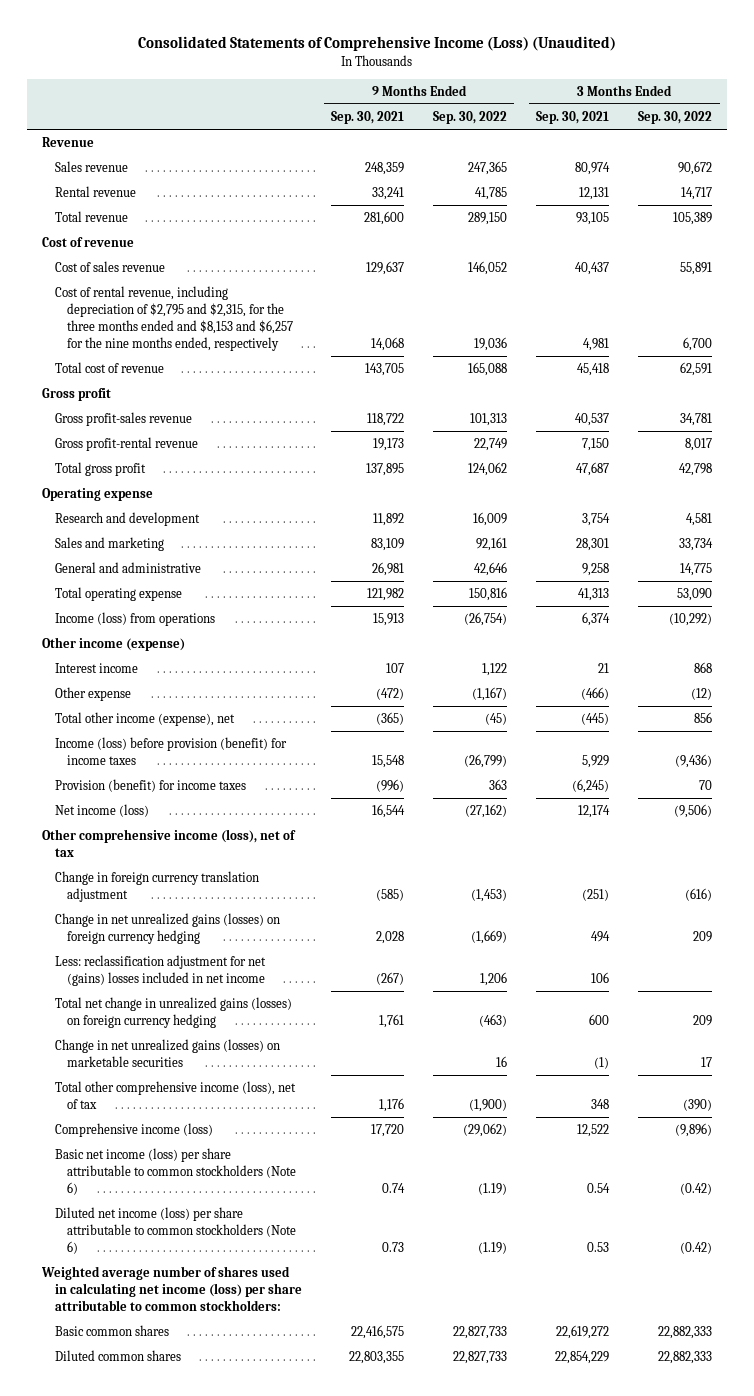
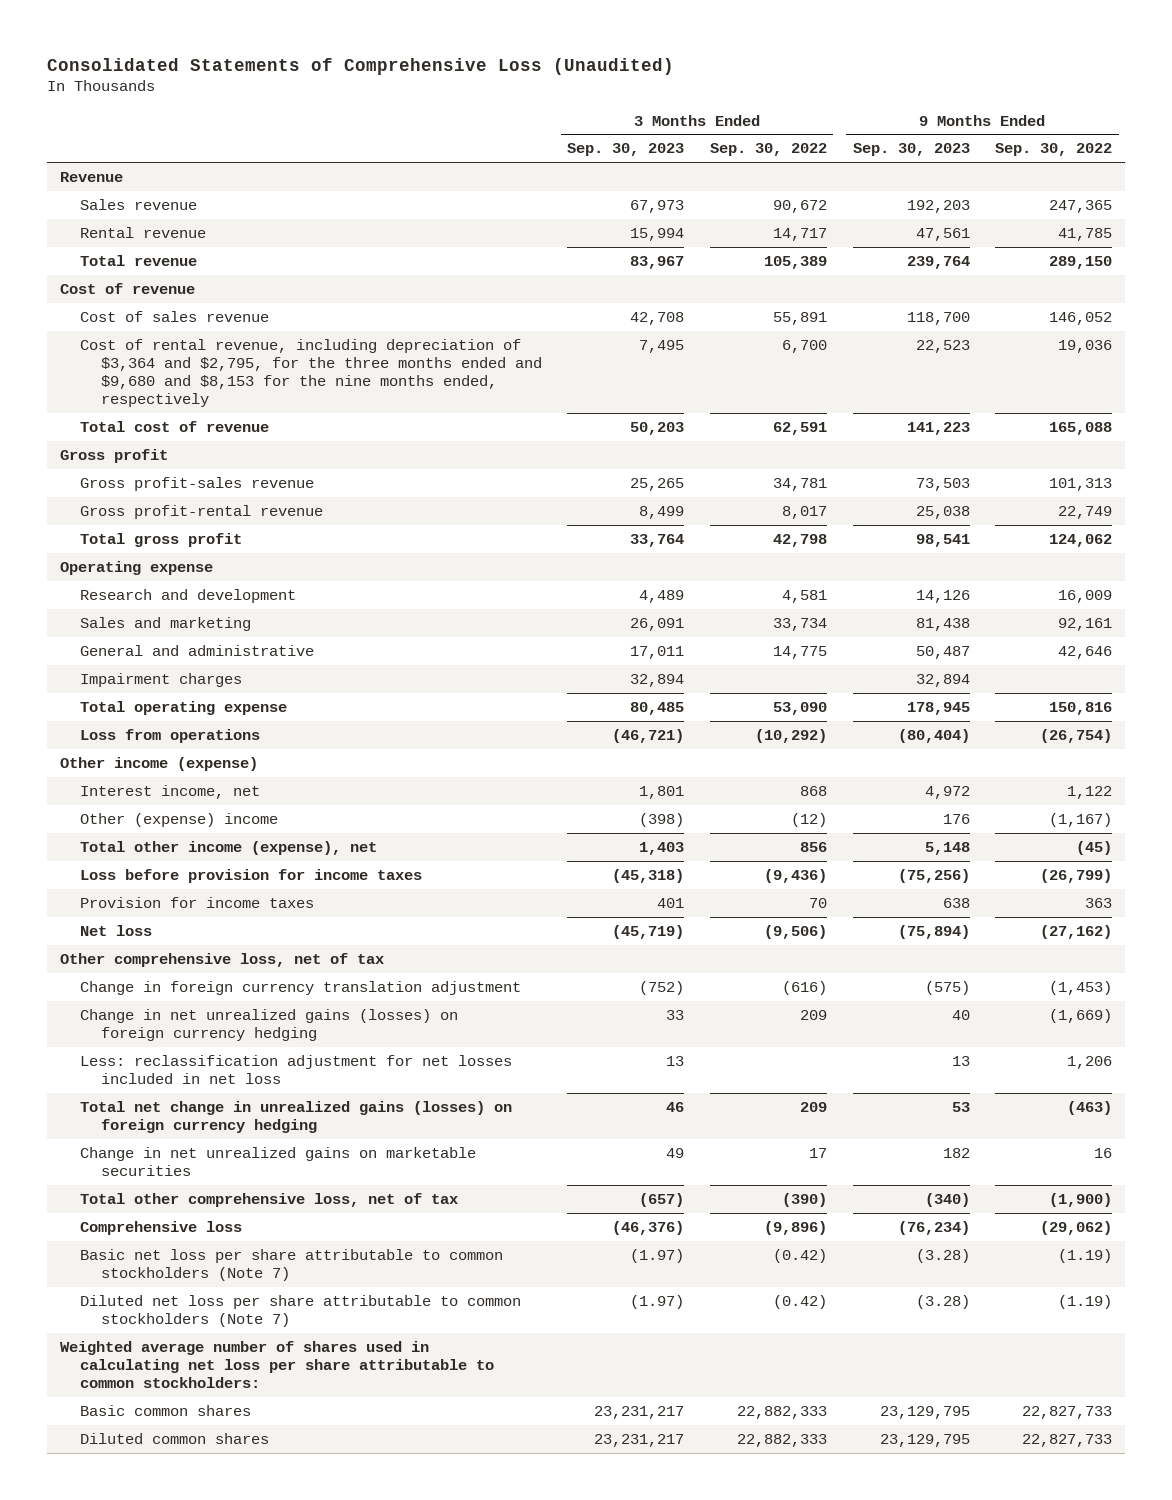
[138,35,617,51] Consolidated Statements of Comprehensive Income (Loss) (Unaudited) -> [46,57,674,75] Consolidated Statements of Comprehensive Loss (Unaudited)
[330,110,404,124] Sep. 30, 2021 -> none
[536,110,610,124] Sep. 30, 2021 -> none
none -> [567,143,685,157] Sep. 30, 2023
none -> [852,143,970,157] Sep. 30, 2023
[54,286,294,352] Cost of rental revenue, including depreciation of $2,795 and $2,315, for the three months ended and $8,153 and $6,257 for the nine months ended, respectively -> [80,338,542,408] Cost of rental revenue, including depreciation of $3,364 and $2,795, for the three months ended and $9,680 and $8,153 for the nine months ended, respectively
none -> [80,672,243,687] Impairment charges
[54,612,215,627] Income (loss) from operations -> [80,728,261,743] Loss from operations
[54,663,138,674] Interest income -> [80,784,261,799] Interest income, net
[54,687,131,702] Other expense -> [80,812,279,827] Other (expense) income
[54,737,287,766] Income (loss) before provision (benefit) for income taxes -> [80,868,423,883] Loss before provision for income taxes
[54,779,246,793] Provision (benefit) for income taxes -> [80,896,315,908] Provision for income taxes
[54,804,149,818] Net income (loss) -> [80,924,153,936] Net loss
[41,829,296,858] Other comprehensive income (loss), net of tax -> [59,952,384,967] Other comprehensive loss, net of tax
[54,955,266,987] Less: reclassification adjustment for net (gains) losses included in net income -> [80,1054,513,1084] Less: reclassification adjustment for net losses included in net loss
[54,1039,280,1068] Change in net unrealized gains (losses) on marketable securities -> [80,1146,477,1176] Change in net unrealized gains on marketable securities
[54,1081,296,1110] Total other comprehensive income (loss), net of tax -> [80,1192,459,1207] Total other comprehensive loss, net of tax
[54,1123,213,1138] Comprehensive income (loss) -> [80,1220,243,1235] Comprehensive loss
[54,1148,297,1196] Basic net income (loss) per share attributable to common stockholders (Note 6) -> [80,1248,504,1281] Basic net loss per share attributable to common stockholders (Note 7)
[54,1207,297,1255] Diluted net income (loss) per share attributable to common stockholders (Note 6) -> [80,1294,522,1327] Diluted net loss per share attributable to common stockholders (Note 7)
[40,1266,302,1312] Weighted average number of shares used in calculating net income (loss) per share attributable to common stockholders: -> [59,1340,495,1389] Weighted average number of shares used in calculating net loss per share attributable to common stockholders:

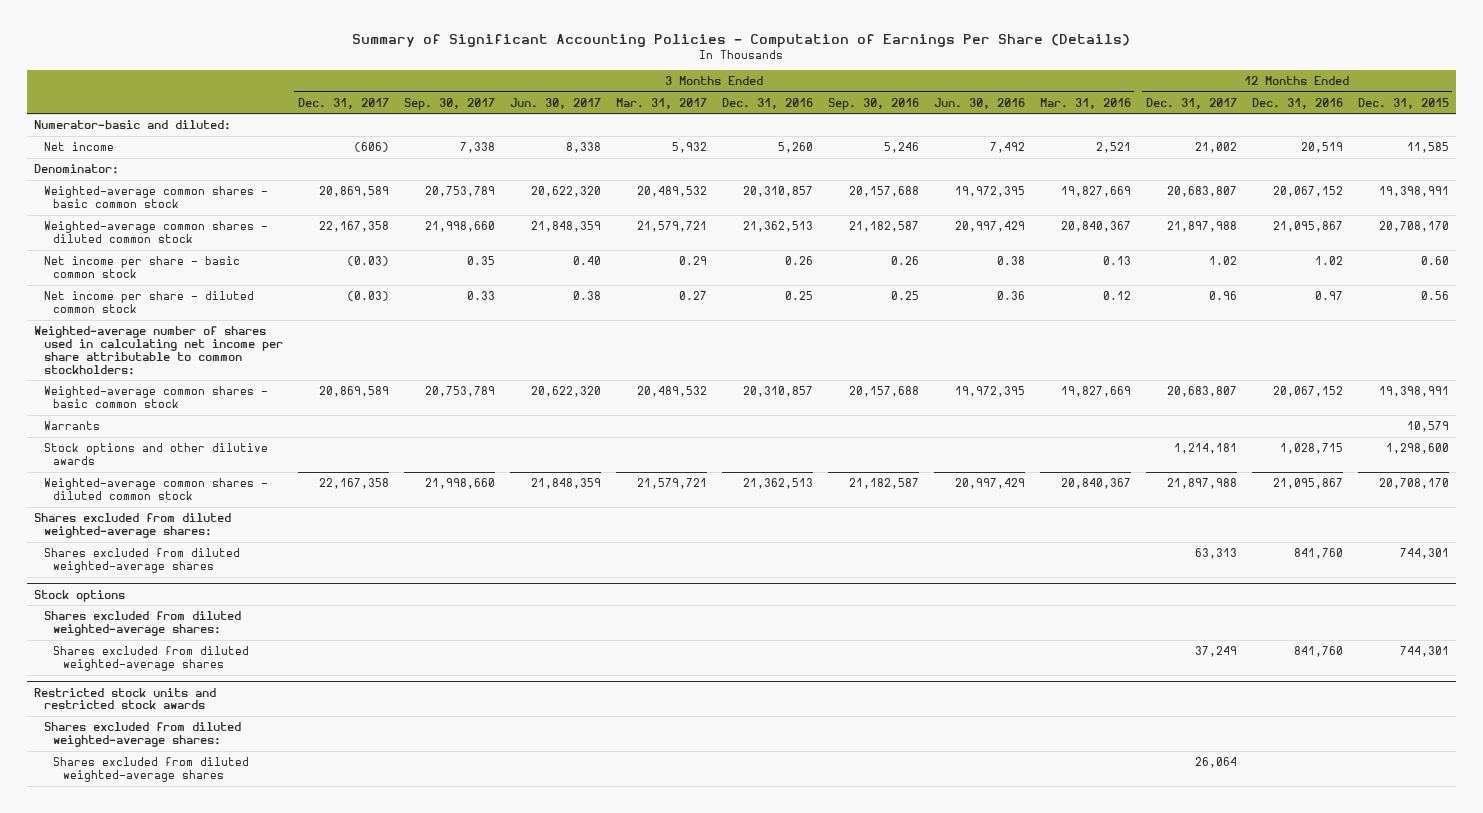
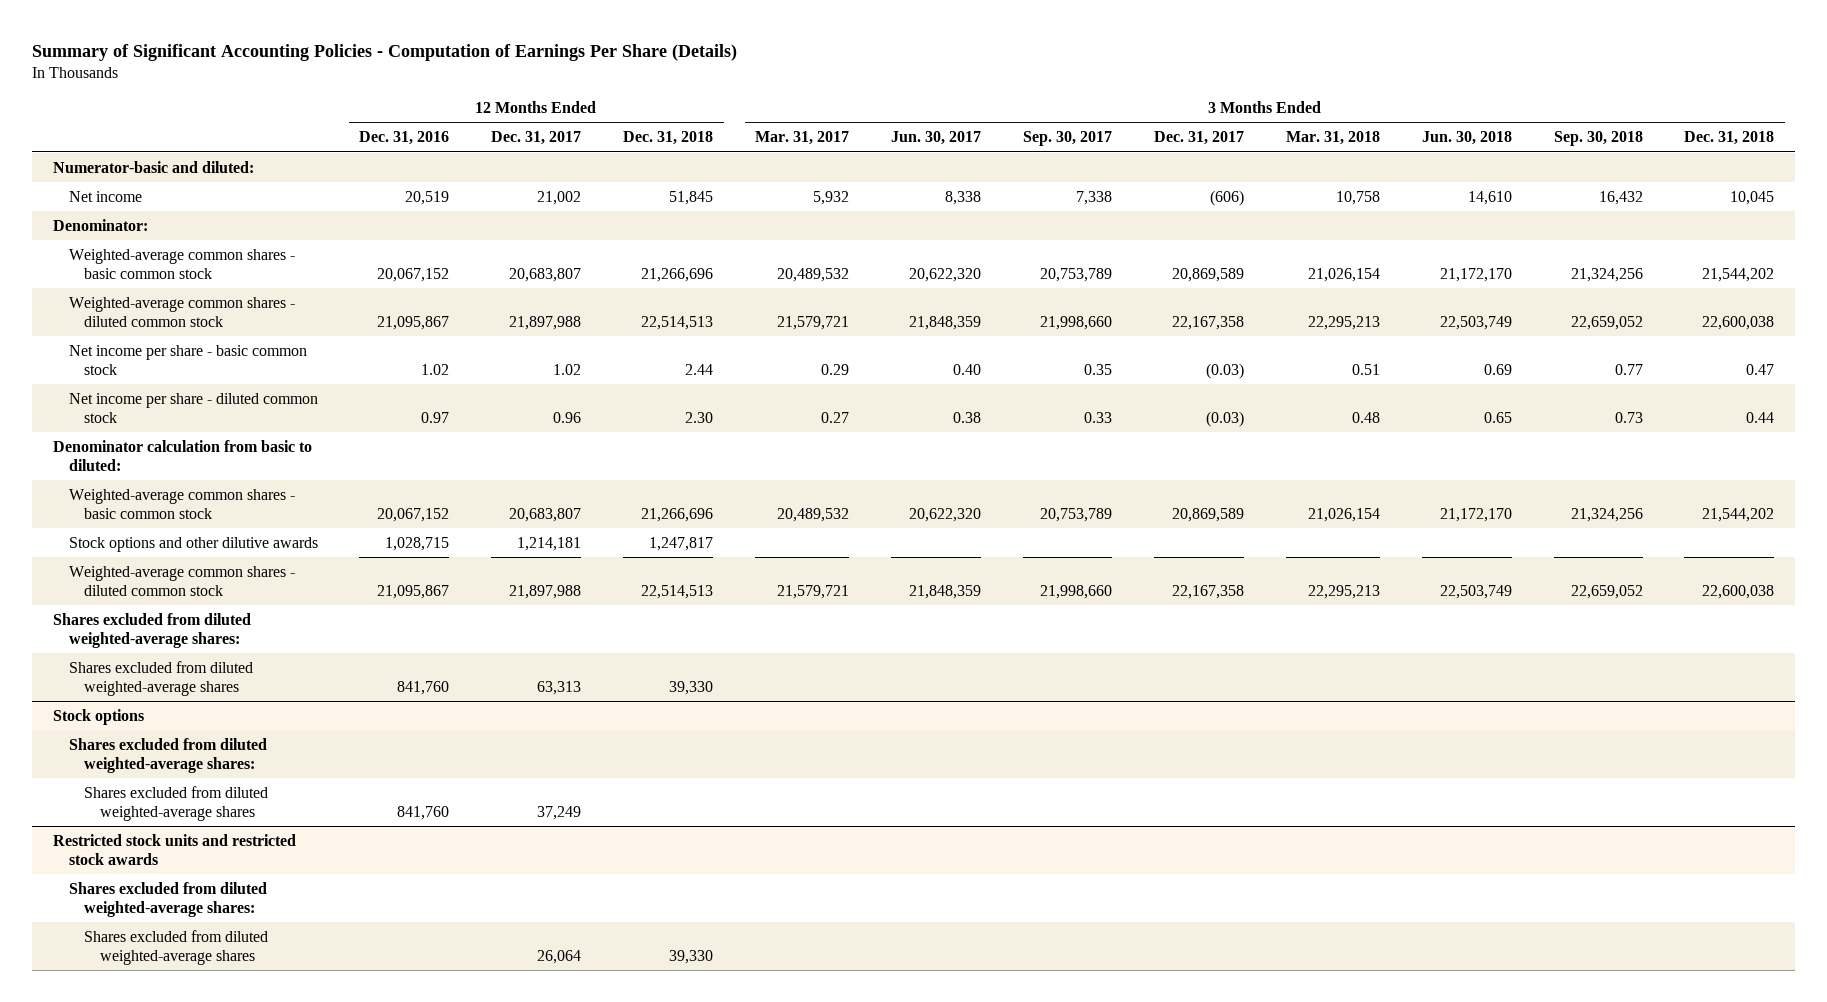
[721,97,813,109] Dec. 31, 2016 -> none
[827,97,919,110] Sep. 30, 2016 -> none
[933,97,1025,109] Jun. 30, 2016 -> none
[1039,97,1131,109] Mar. 31, 2016 -> none
[1357,97,1449,109] Dec. 31, 2015 -> none
none -> [623,131,714,146] Dec. 31, 2018
none -> [1285,131,1380,146] Mar. 31, 2018
none -> [1421,131,1512,146] Jun. 30, 2018
none -> [1553,131,1643,147] Sep. 30, 2018
none -> [1684,131,1775,146] Dec. 31, 2018
[34,326,283,375] Weighted-average number of shares used in calculating net income per share attributable to common stockholders: -> [52,439,312,471] Denominator calculation from basic to diluted:
[43,421,100,431] Warrants -> none

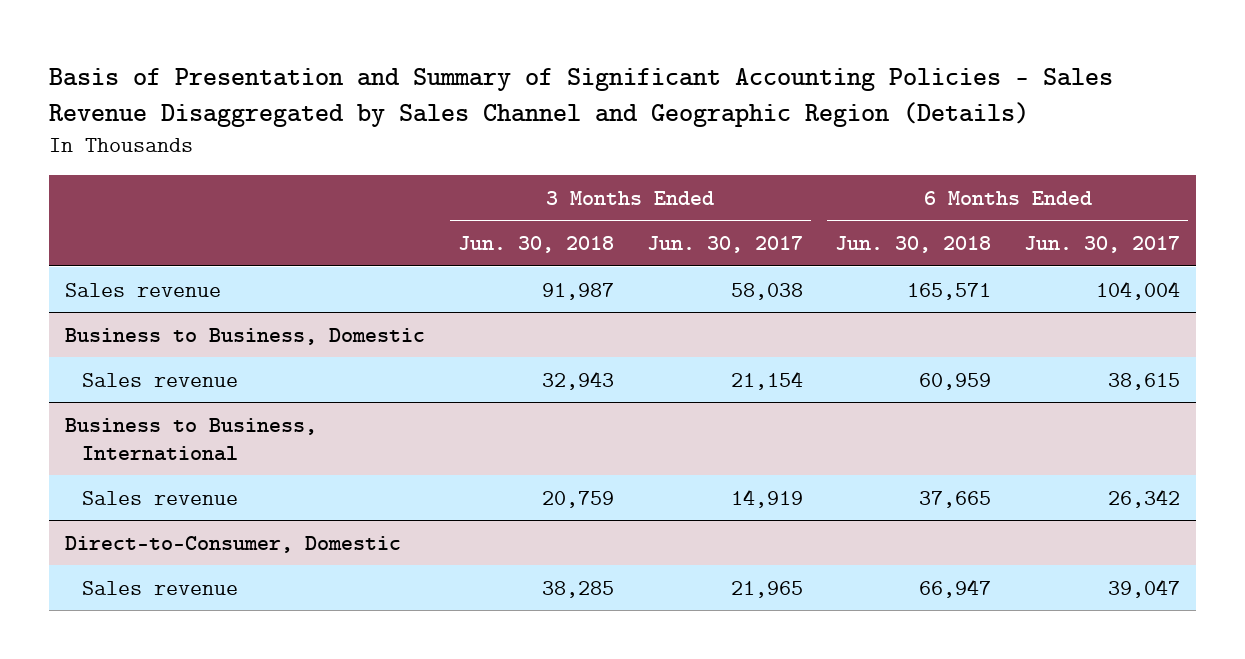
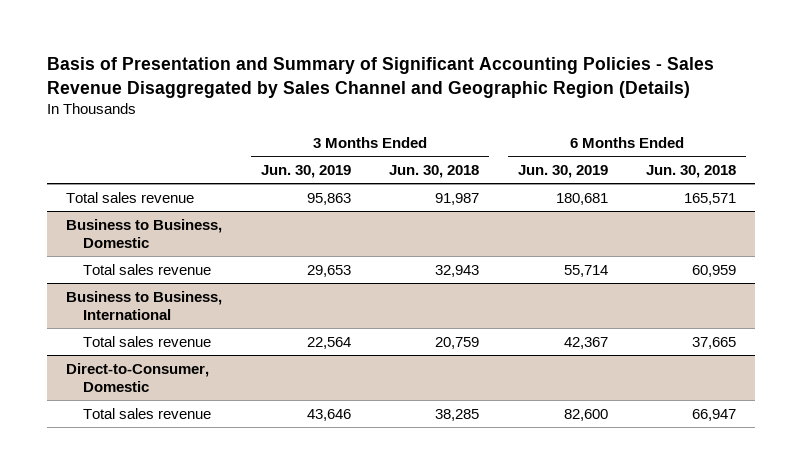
[646,236,803,254] Jun. 30, 2017 -> none
[1024,236,1181,254] Jun. 30, 2017 -> none
none -> [260,164,351,178] Jun. 30, 2019
none -> [517,164,608,178] Jun. 30, 2019
[64,282,221,297] Sales revenue -> [66,191,195,203] Total sales revenue
[82,372,239,387] Sales revenue -> [82,263,211,275] Total sales revenue
[82,490,239,505] Sales revenue -> [82,335,211,347] Total sales revenue
[82,580,239,595] Sales revenue -> [82,407,211,419] Total sales revenue

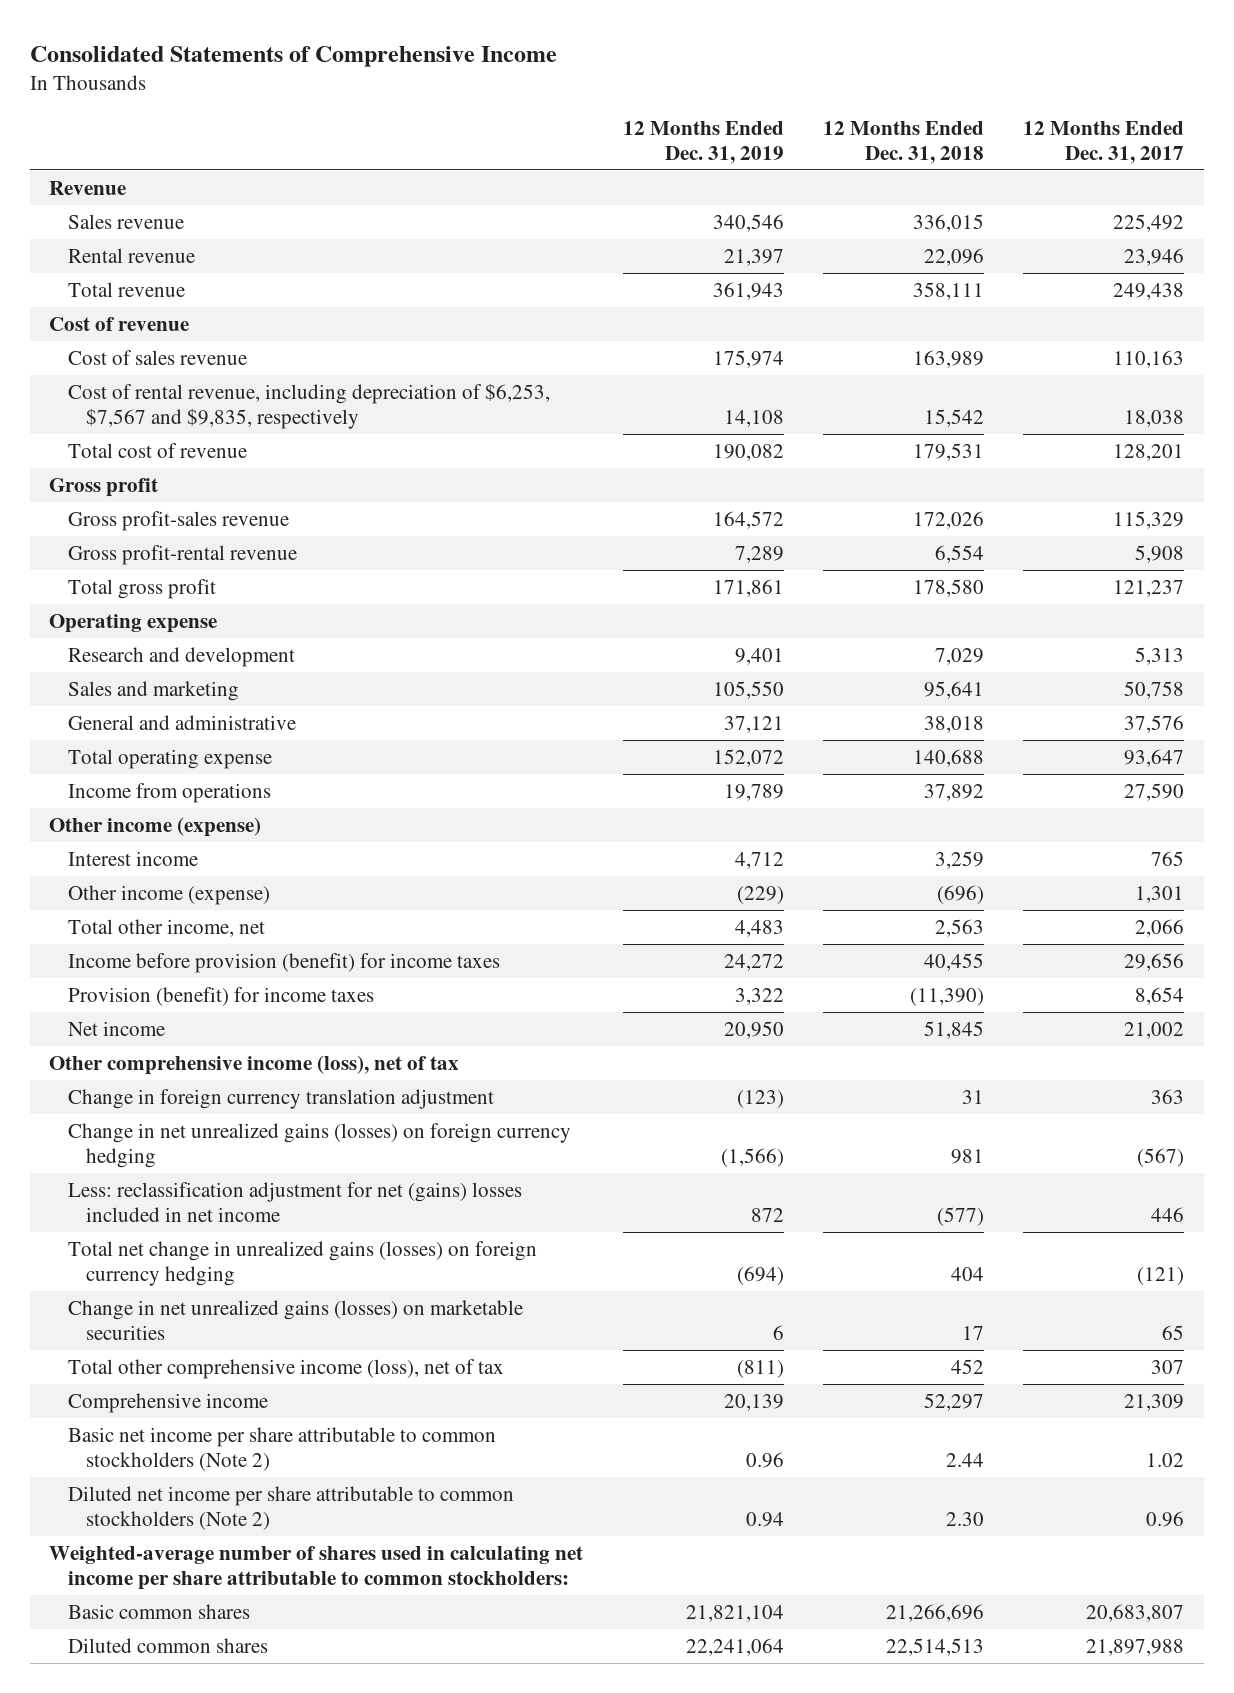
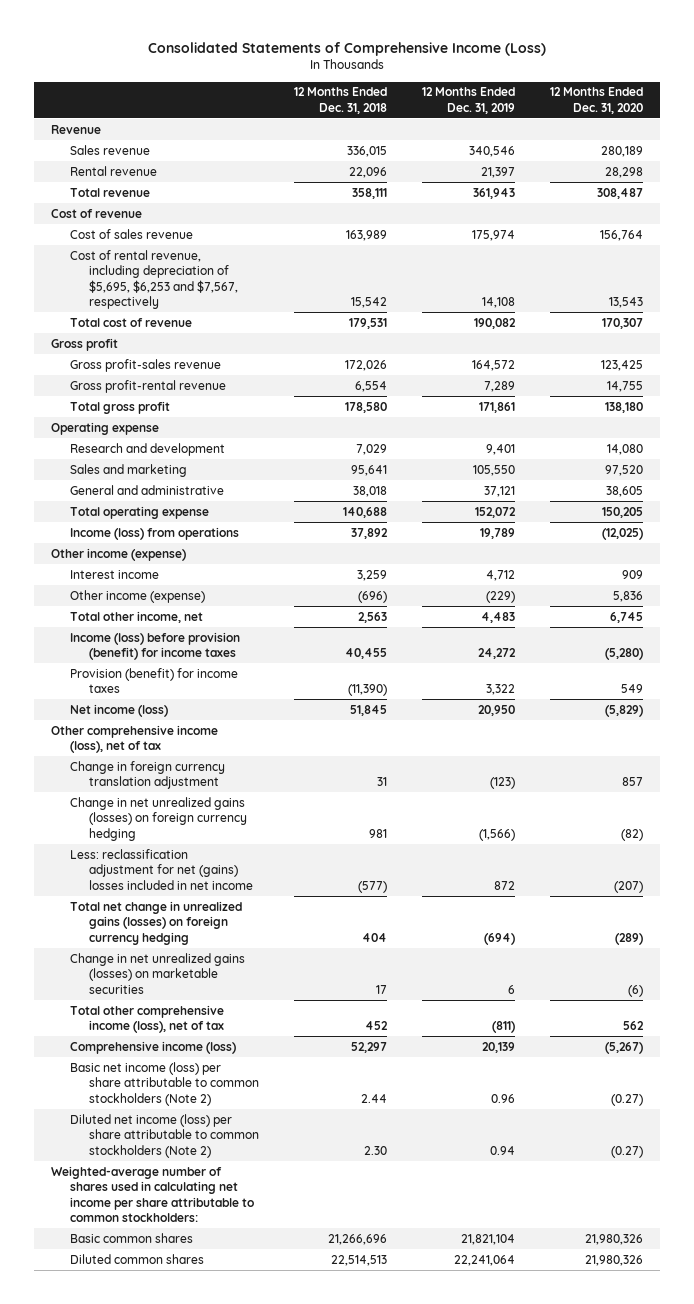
[29,46,557,68] Consolidated Statements of Comprehensive Income -> [147,41,546,56] Consolidated Statements of Comprehensive Income (Loss)
[1023,120,1185,164] 12 Months Ended Dec. 31, 2017 -> none
none -> [549,87,643,114] 12 Months Ended Dec. 31, 2020
[67,382,550,429] Cost of rental revenue, including depreciation of $6,253, $7,567 and $9,835, respectively -> [70,249,238,309] Cost of rental revenue, including depreciation of $5,695, $6,253 and $7,567, respectively
[67,782,271,803] Income from operations -> [70,526,240,540] Income (loss) from operations
[67,952,500,973] Income before provision (benefit) for income taxes -> [70,631,241,661] Income (loss) before provision (benefit) for income taxes
[67,1020,165,1036] Net income -> [70,703,169,717] Net income (loss)
[67,1392,268,1413] Comprehensive income -> [70,1040,237,1054] Comprehensive income (loss)
[67,1426,496,1471] Basic net income per share attributable to common stockholders (Note 2) -> [70,1061,259,1106] Basic net income (loss) per share attributable to common stockholders (Note 2)
[67,1485,514,1530] Diluted net income per share attributable to common stockholders (Note 2) -> [70,1113,259,1158] Diluted net income (loss) per share attributable to common stockholders (Note 2)

